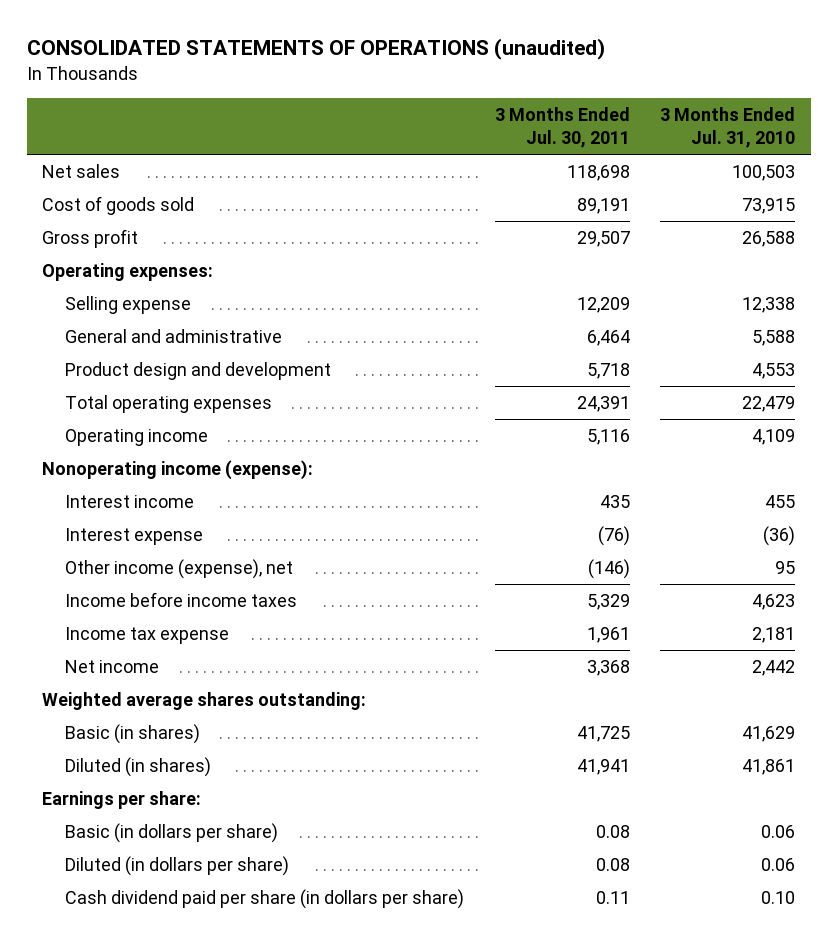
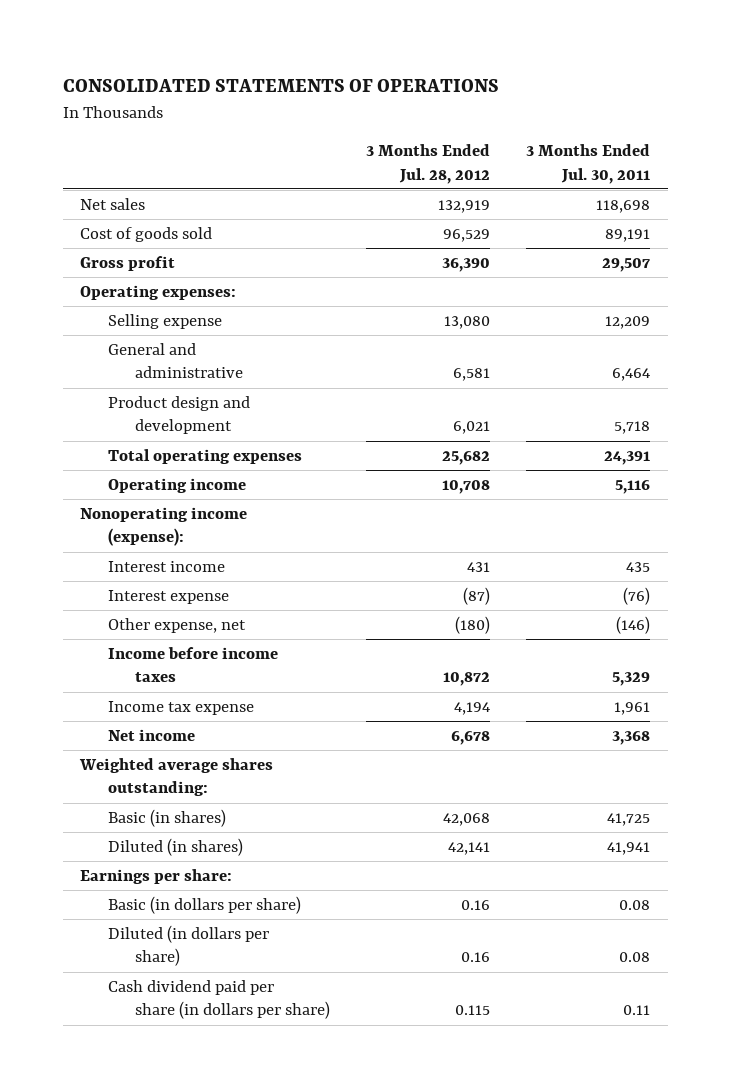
[27,38,606,61] CONSOLIDATED STATEMENTS OF OPERATIONS (unaudited) -> [62,78,499,92] CONSOLIDATED STATEMENTS OF OPERATIONS
[660,106,796,149] 3 Months Ended Jul. 31, 2010 -> none
none -> [366,144,491,184] 3 Months Ended Jul. 28, 2012
[65,559,294,580] Other income (expense), net -> [107,618,246,634] Other expense, net

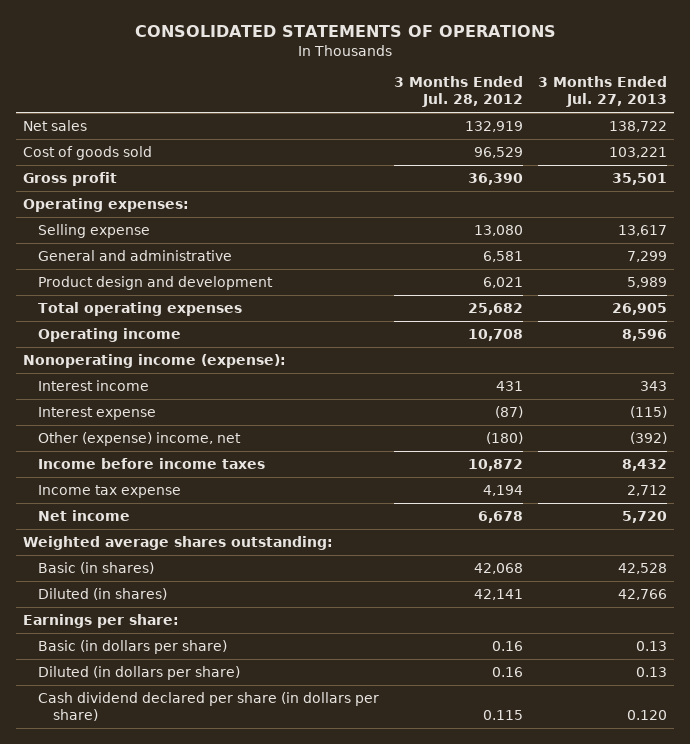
[526,144,651,184] 3 Months Ended Jul. 30, 2011 -> none
none -> [537,76,667,108] 3 Months Ended Jul. 27, 2013
[107,618,246,634] Other expense, net -> [38,432,242,447] Other (expense) income, net
[107,980,331,1020] Cash dividend paid per share (in dollars per share) -> [38,692,380,721] Cash dividend declared per share (in dollars per share)

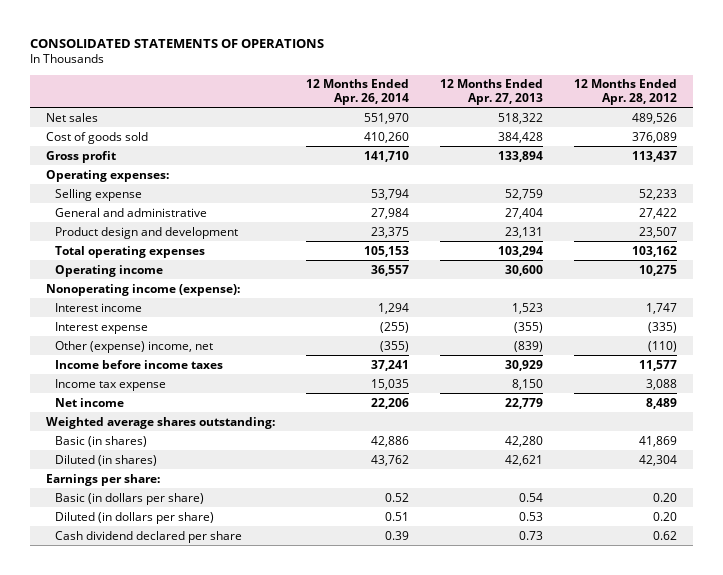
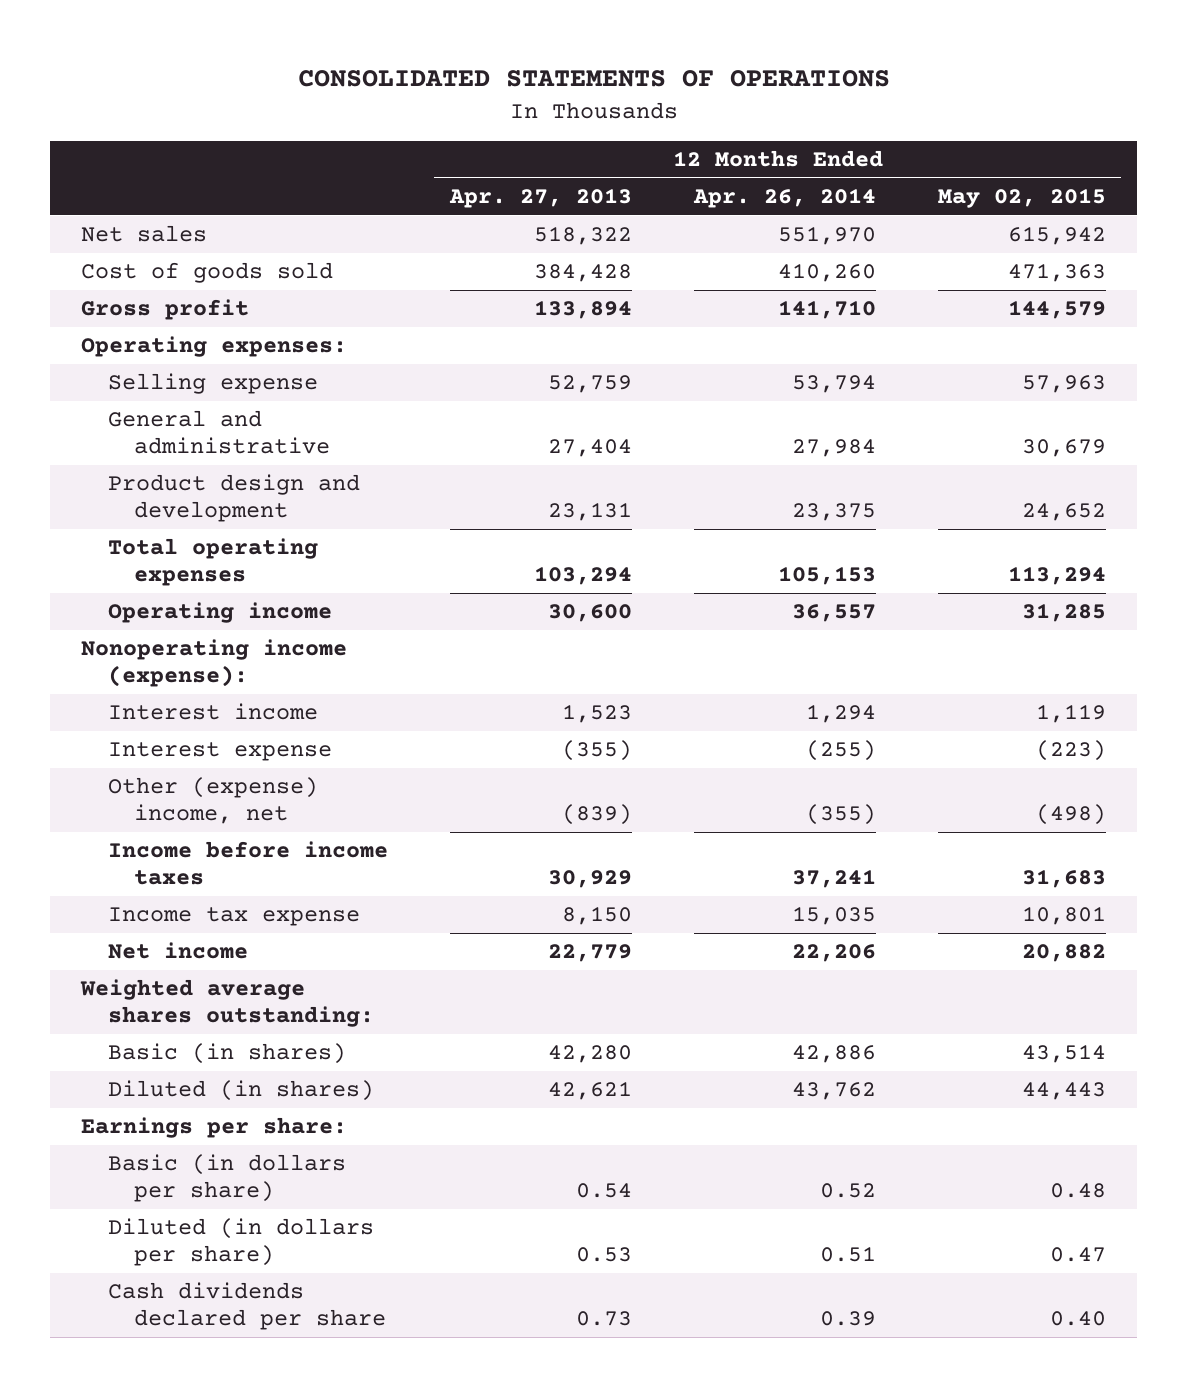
[574,79,678,105] 12 Months Ended Apr. 28, 2012 -> none
none -> [937,187,1106,208] May 02, 2015
[54,530,242,543] Cash dividend declared per share -> [107,1282,387,1331] Cash dividends declared per share

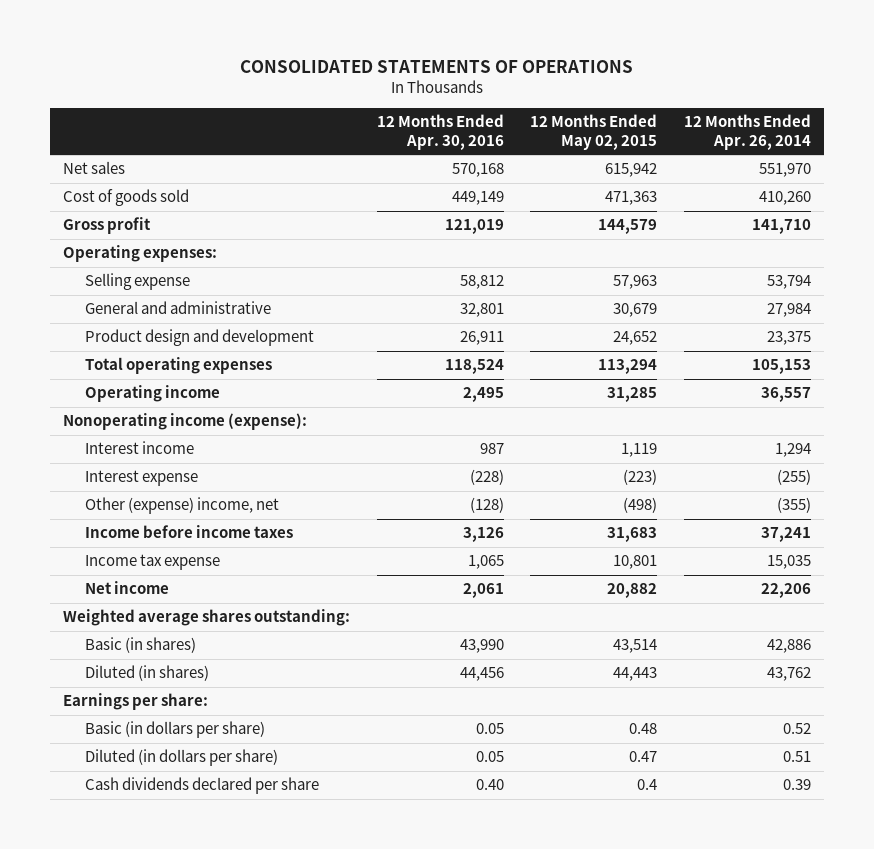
[448,187,632,208] Apr. 27, 2013 -> none
none -> [376,114,504,150] 12 Months Ended Apr. 30, 2016
[1049,1311,1106,1327] 0.40 -> [637,779,658,791] 0.4

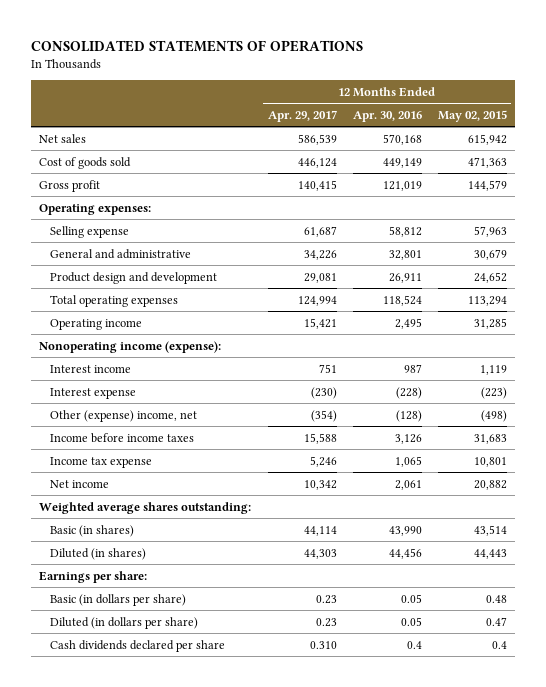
[683,114,811,150] 12 Months Ended Apr. 26, 2014 -> none
none -> [267,109,337,122] Apr. 29, 2017
[475,779,504,791] 0.40 -> [406,640,422,649] 0.4

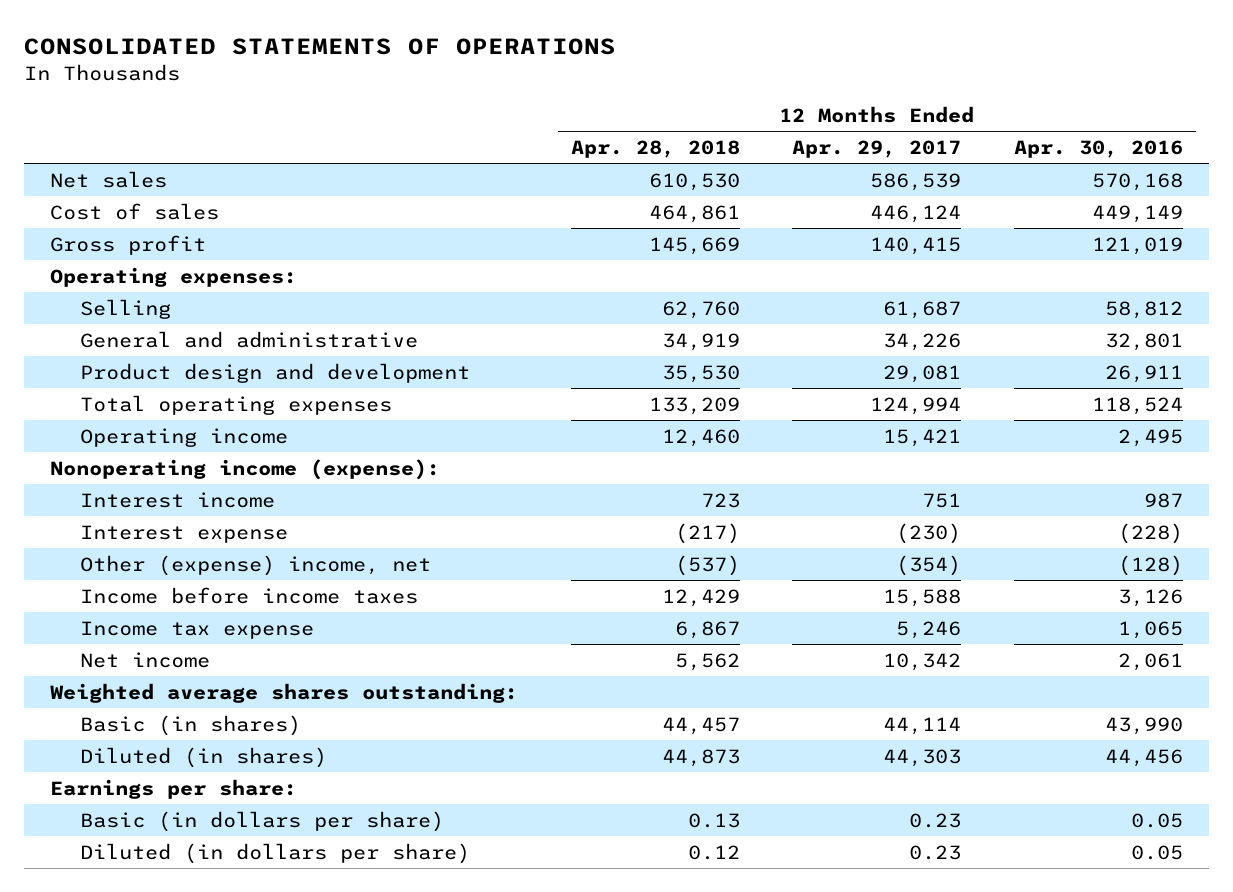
[438,109,508,122] May 02, 2015 -> none
none -> [570,139,740,158] Apr. 28, 2018
[39,156,132,169] Cost of goods sold -> [50,202,220,220] Cost of sales
[50,225,130,238] Selling expense -> [79,298,171,319] Selling
[50,639,226,652] Cash dividends declared per share -> none

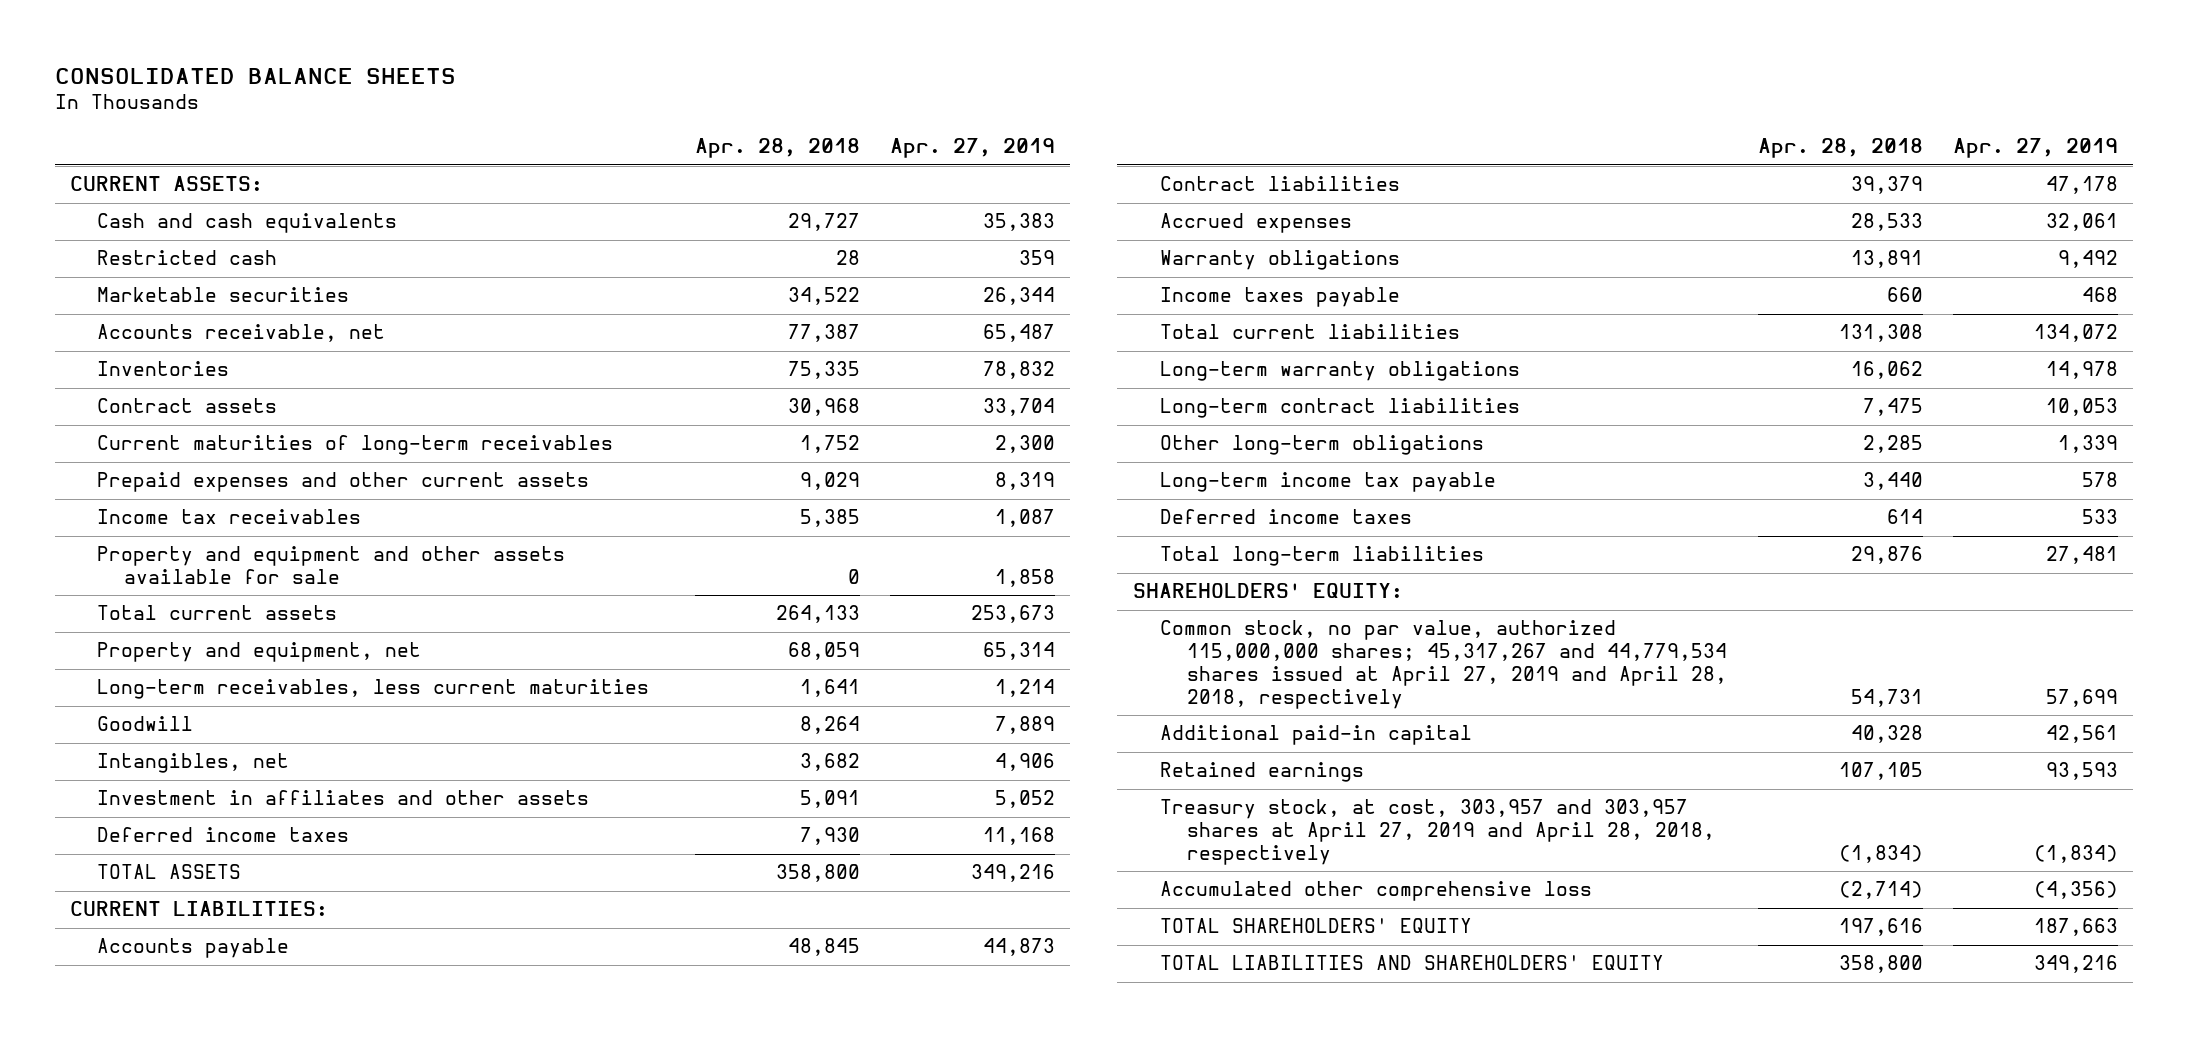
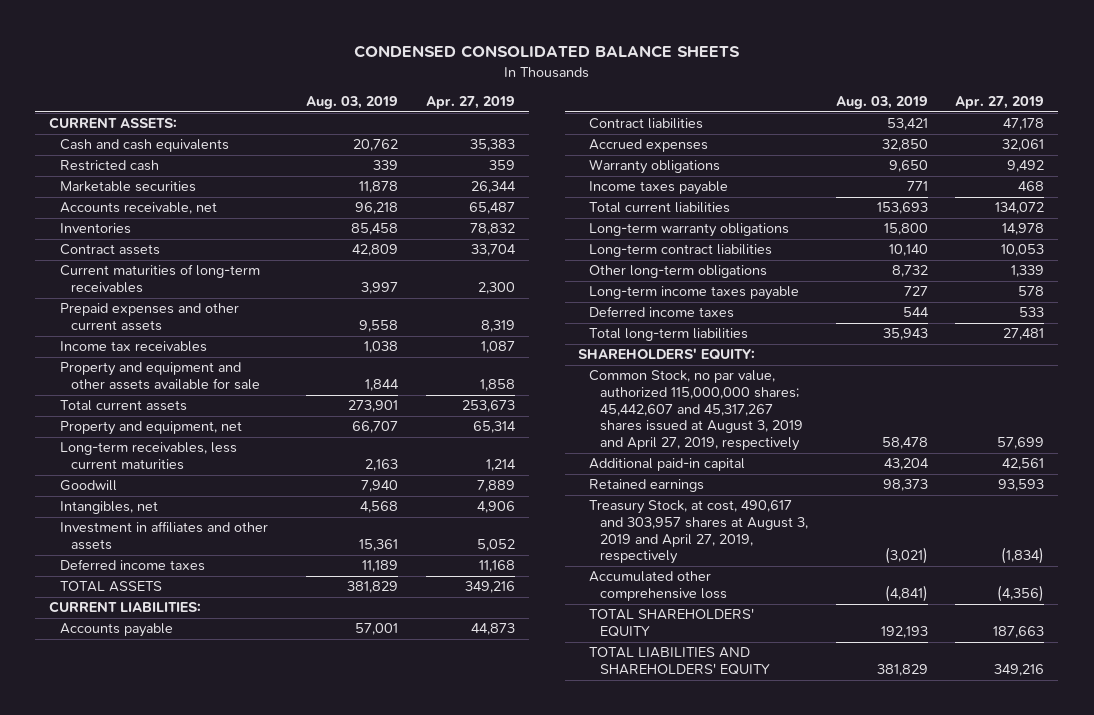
[54,67,456,84] CONSOLIDATED BALANCE SHEETS -> [353,45,740,59] CONDENSED CONSOLIDATED BALANCE SHEETS
[694,138,860,159] Apr. 28, 2018 -> none
none -> [306,96,399,110] Aug. 03, 2019
[1159,472,1496,493] Long-term income tax payable -> [589,286,800,301] Long-term income taxes payable
[1159,620,1728,709] Common stock, no par value, authorized 115,000,000 shares; 45,317,267 and 44,779,534 shares issued at April 27, 2019 and April 28, 2018, respectively -> [589,370,804,451] Common Stock, no par value, authorized 115,000,000 shares; 45,442,607 and 45,317,267 shares issued at August 3, 2019 and April 27, 2019, respectively
[1159,799,1716,866] Treasury stock, at cost, 303,957 and 303,957 shares at April 27, 2019 and April 28, 2018, respectively -> [589,500,809,565] Treasury Stock, at cost, 490,617 and 303,957 shares at August 3, 2019 and April 27, 2019, respectively

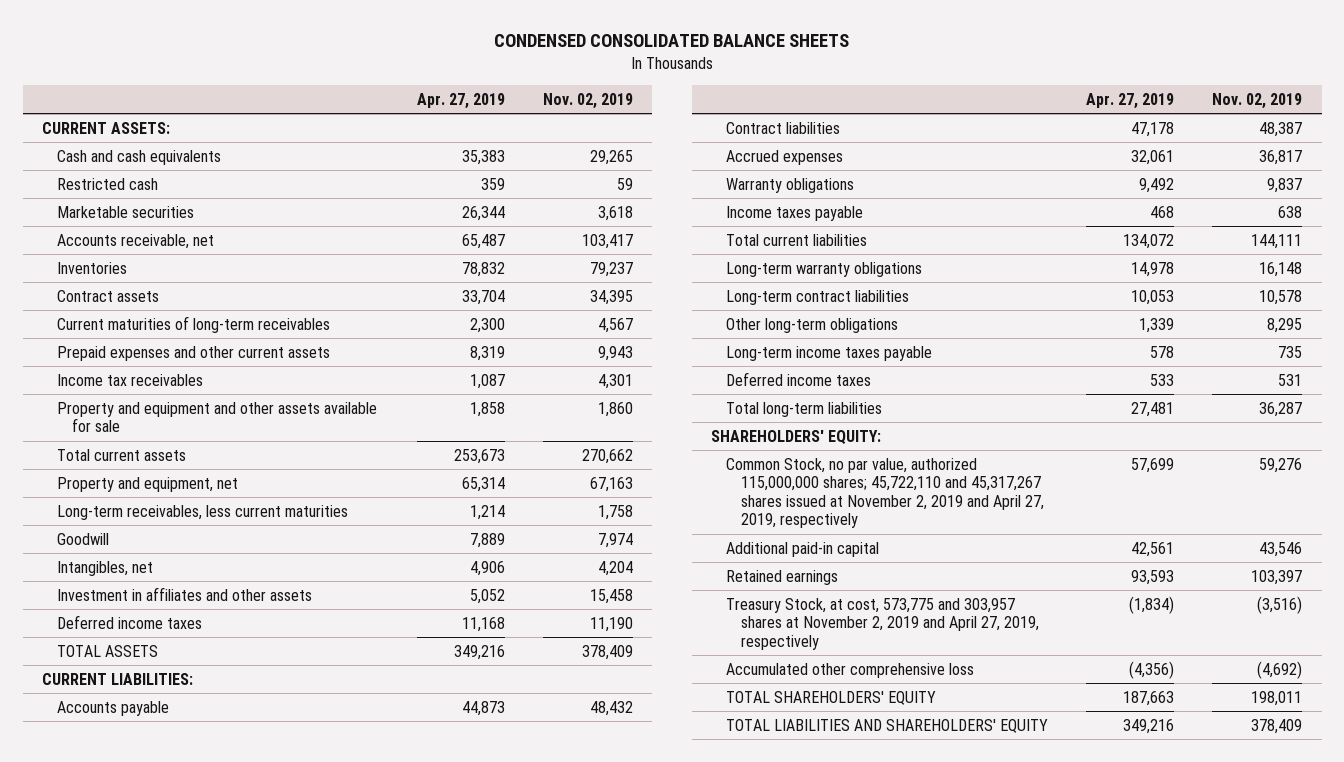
[306,96,399,110] Aug. 03, 2019 -> none
none -> [543,92,634,109] Nov. 02, 2019
[589,370,804,451] Common Stock, no par value, authorized 115,000,000 shares; 45,442,607 and 45,317,267 shares issued at August 3, 2019 and April 27, 2019, respectively -> [726,457,1045,529] Common Stock, no par value, authorized 115,000,000 shares; 45,722,110 and 45,317,267 shares issued at November 2, 2019 and April 27, 2019, respectively
[589,500,809,565] Treasury Stock, at cost, 490,617 and 303,957 shares at August 3, 2019 and April 27, 2019, respectively -> [726,597,1040,650] Treasury Stock, at cost, 573,775 and 303,957 shares at November 2, 2019 and April 27, 2019, respectively

